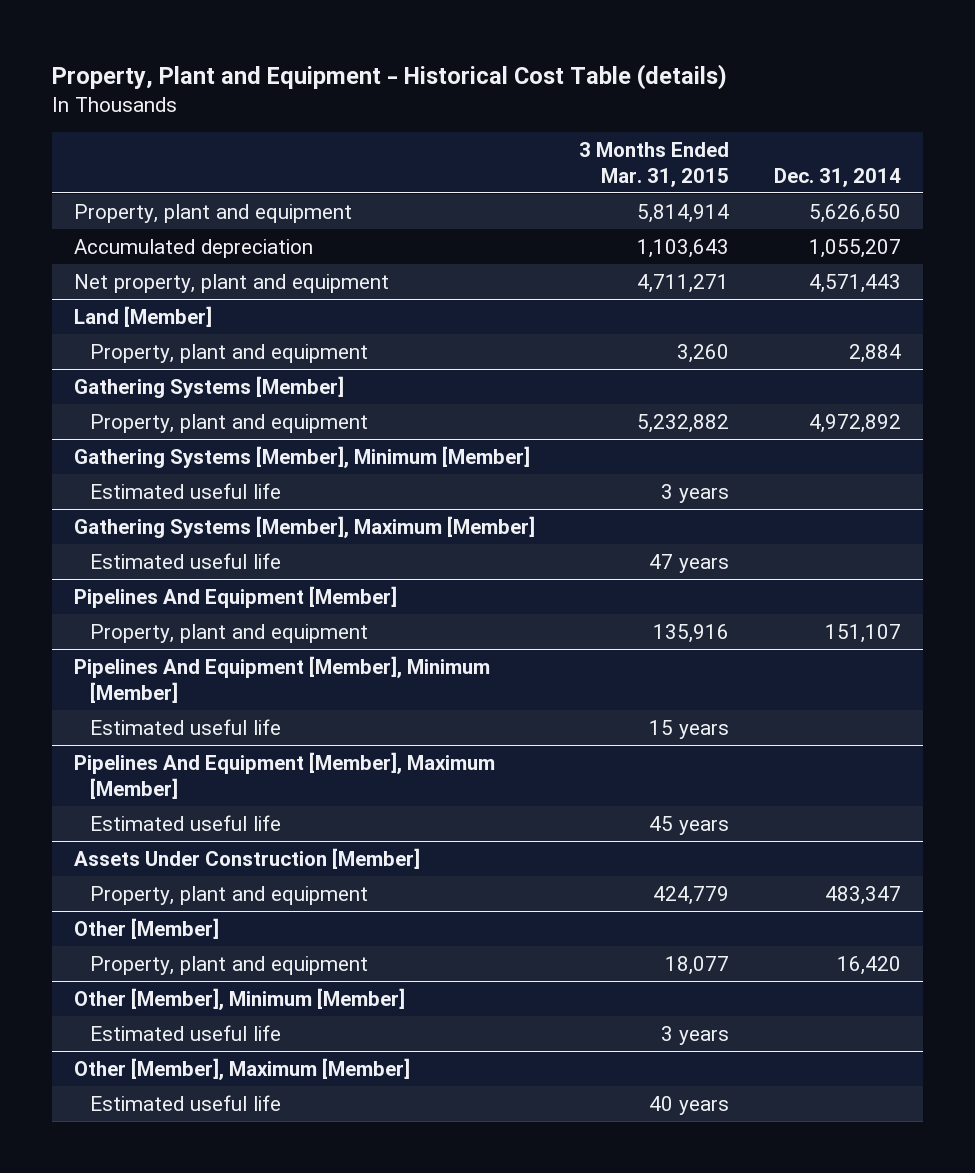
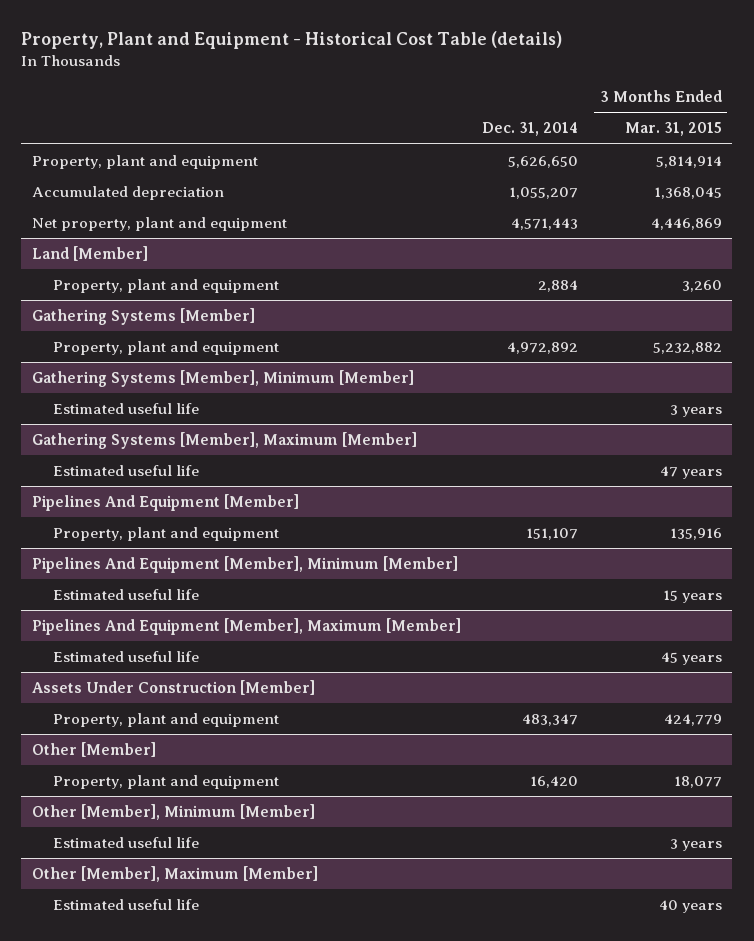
[637,238,730,258] 1,103,643 -> [653,186,722,199] 1,368,045
[637,273,730,293] 4,711,271 -> [650,217,722,230] 4,446,869

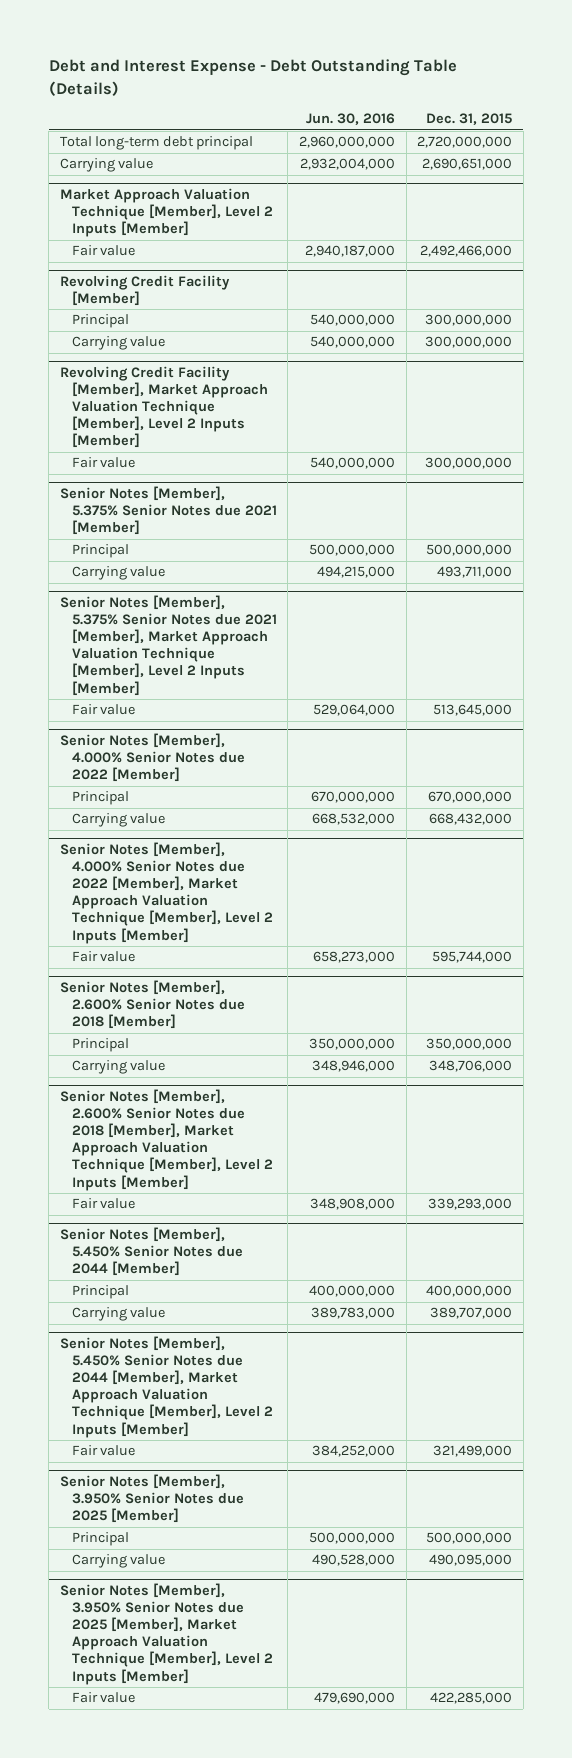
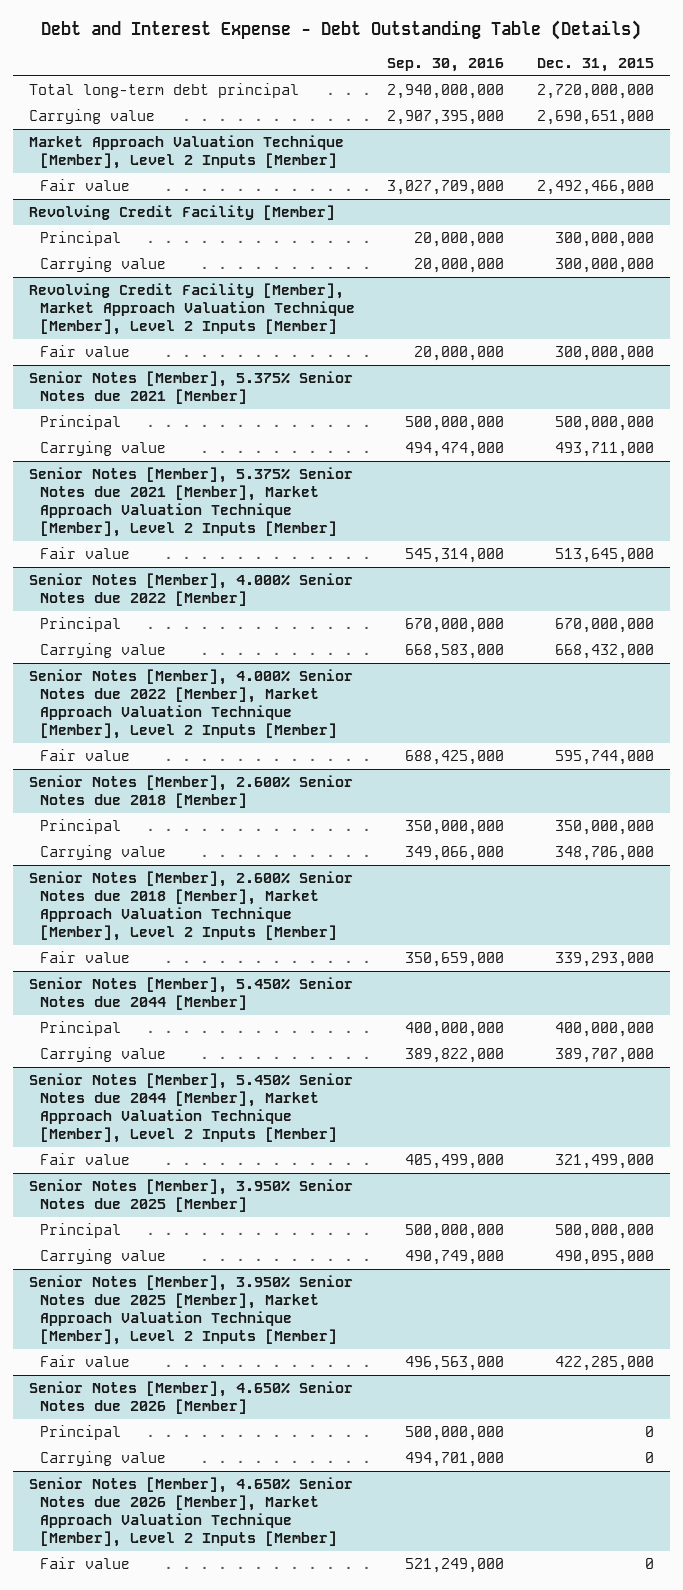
[305,113,395,126] Jun. 30, 2016 -> none
none -> [387,57,505,72] Sep. 30, 2016
none -> [29,1380,354,1415] Senior Notes [Member], 4.650% Senior Notes due 2026 [Member]
none -> [39,1424,121,1440] Principal
none -> [39,1450,166,1466] Carrying value
none -> [29,1476,354,1548] Senior Notes [Member], 4.650% Senior Notes due 2026 [Member], Market Approach Valuation Technique [Member], Level 2 Inputs [Member]
none -> [39,1556,130,1569] Fair value

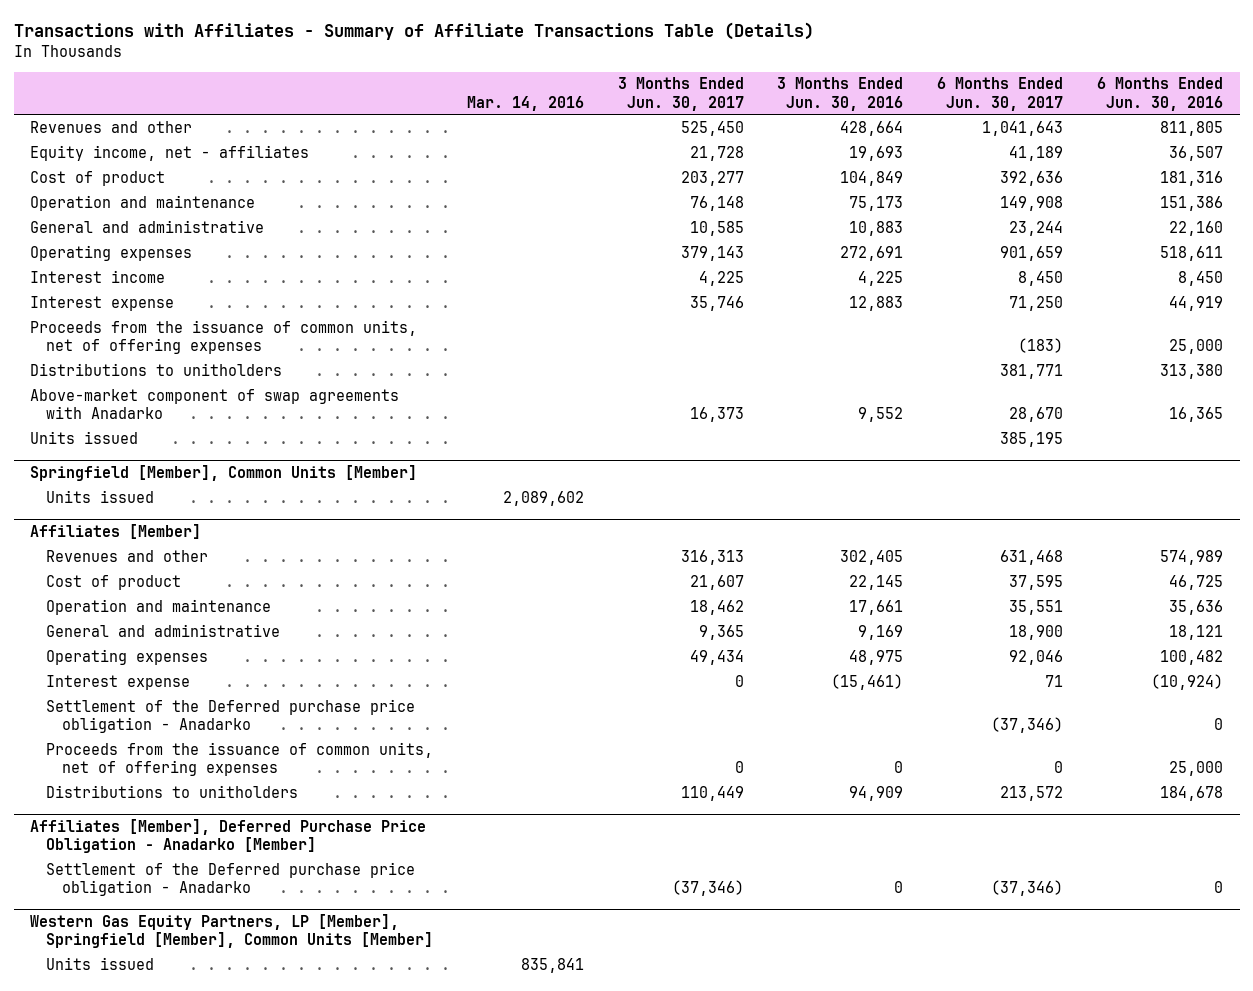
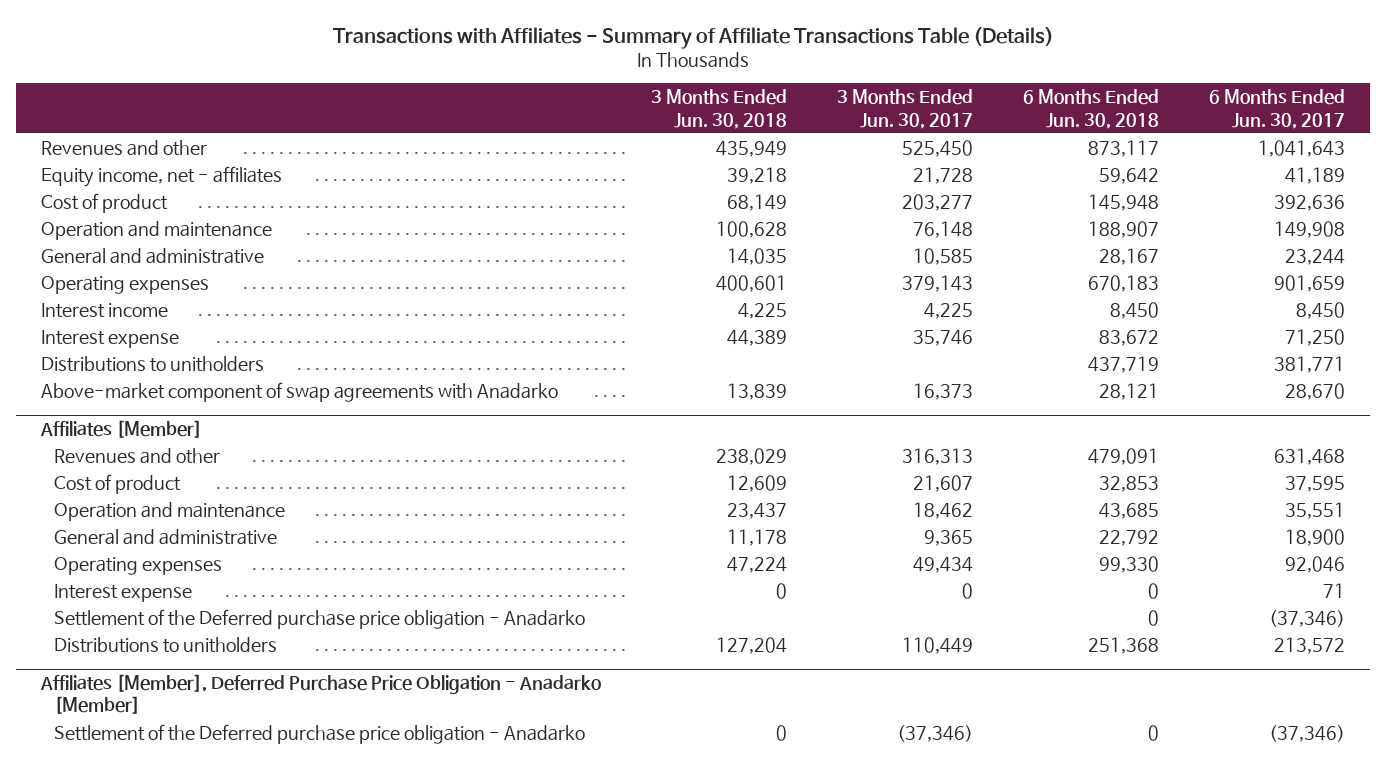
[466,95,584,111] Mar. 14, 2016 -> none
[777,77,904,111] 3 Months Ended Jun. 30, 2016 -> none
[1096,77,1223,111] 6 Months Ended Jun. 30, 2016 -> none
none -> [650,89,787,129] 3 Months Ended Jun. 30, 2018
none -> [1022,89,1159,129] 6 Months Ended Jun. 30, 2018
[30,319,418,354] Proceeds from the issuance of common units, net of offering expenses -> none
[30,430,139,444] Units issued -> none
[30,464,418,481] Springfield [Member], Common Units [Member] -> none
[46,489,155,503] Units issued -> none
[46,741,434,776] Proceeds from the issuance of common units, net of offering expenses -> none
[30,913,434,949] Western Gas Equity Partners, LP [Member], Springfield [Member], Common Units [Member] -> none
[46,956,155,970] Units issued -> none

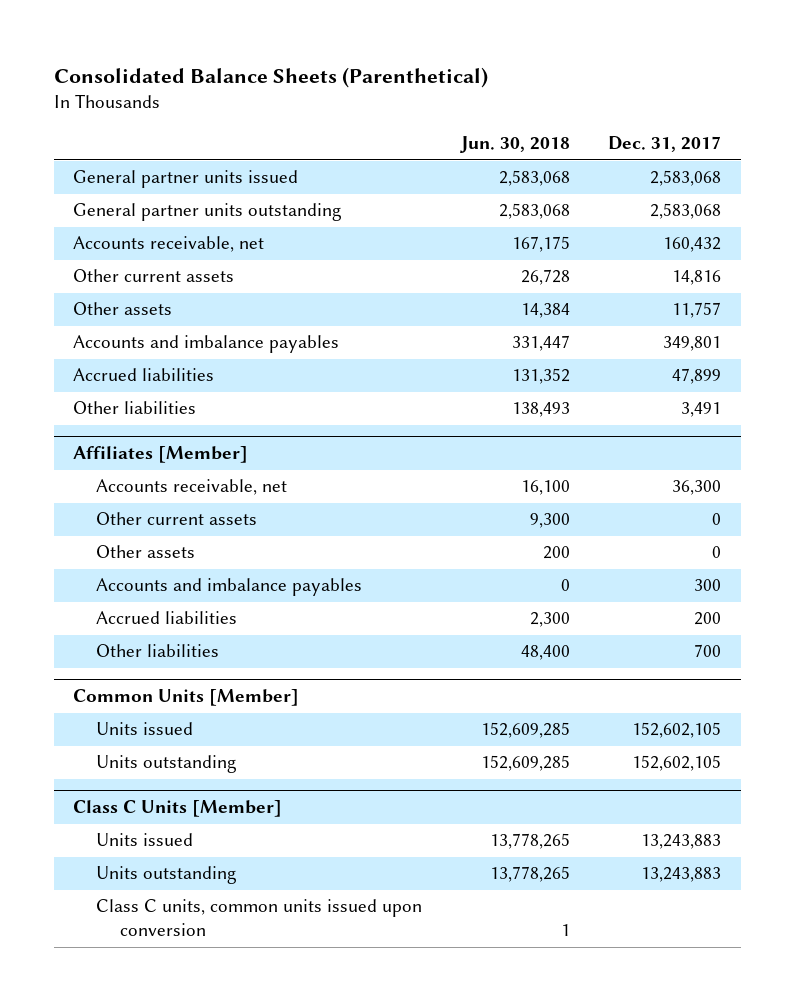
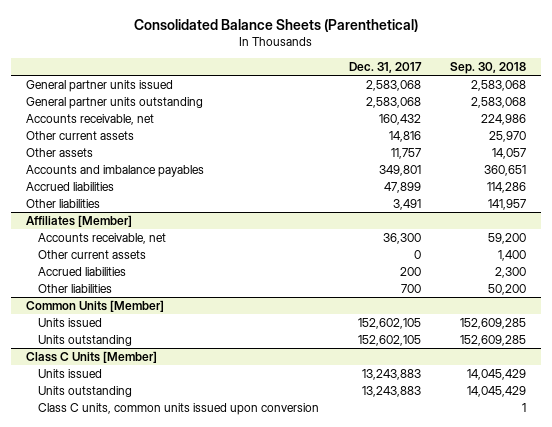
[459,136,570,154] Jun. 30, 2018 -> none
none -> [450,62,527,75] Sep. 30, 2018
[96,545,196,559] Other assets -> none
[96,578,363,597] Accounts and imbalance payables -> none

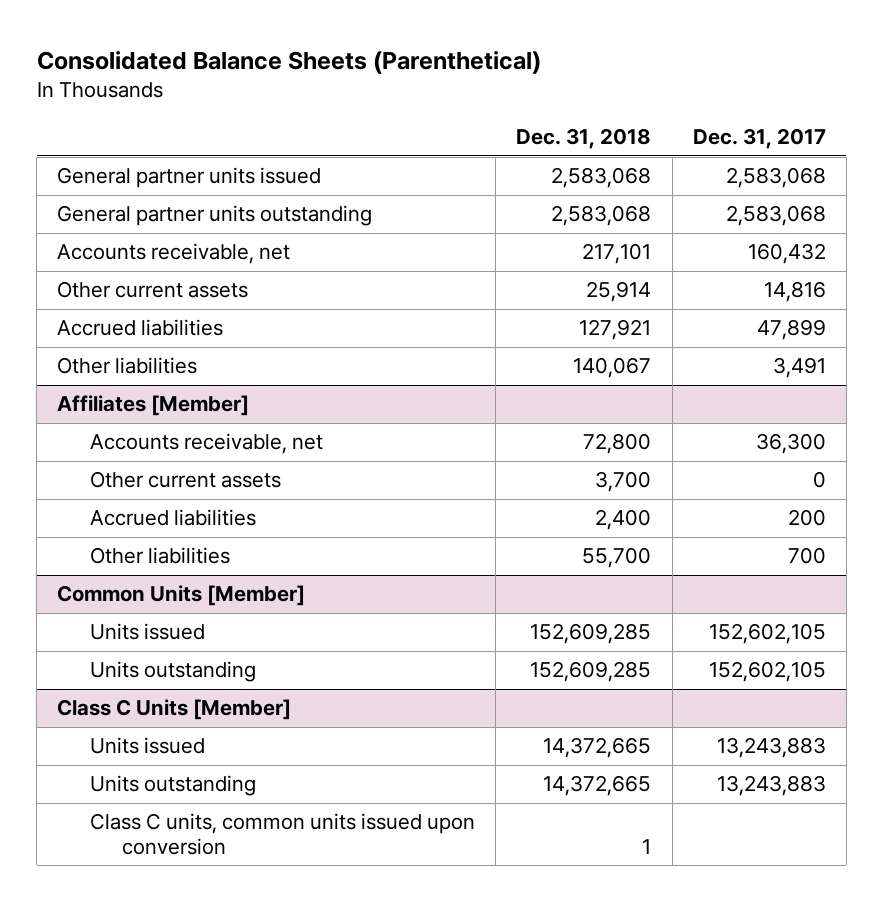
[450,62,527,75] Sep. 30, 2018 -> none
none -> [516,128,652,150] Dec. 31, 2018
[25,147,93,157] Other assets -> none
[25,164,204,177] Accounts and imbalance payables -> none

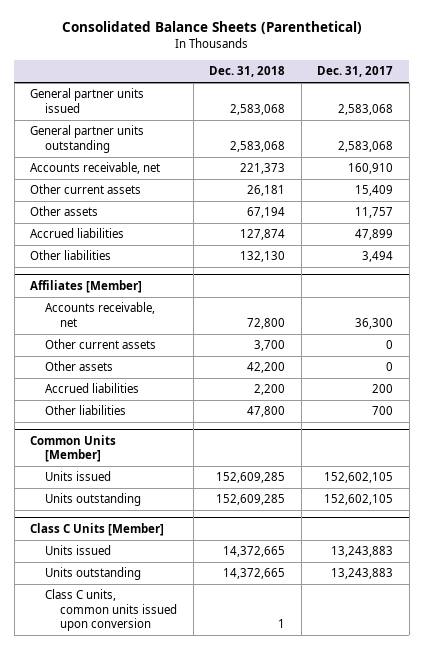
[582,243,652,265] 217,101 -> [240,163,286,175] 221,373
[747,243,826,265] 160,432 -> [348,163,394,175] 160,910
[586,281,652,303] 25,914 -> [247,185,286,197] 26,181
[763,281,826,303] 14,816 -> [355,185,394,197] 15,409
none -> [30,206,99,217] Other assets
[579,319,652,341] 127,921 -> [240,229,286,241] 127,874
[573,357,652,379] 140,067 -> [240,251,286,263] 132,130
[772,357,826,379] 3,491 -> [362,251,394,263] 3,494
none -> [45,361,114,372] Other assets
[595,509,652,531] 2,400 -> [254,384,286,396] 2,200
[582,547,652,569] 55,700 -> [247,406,286,418] 47,800

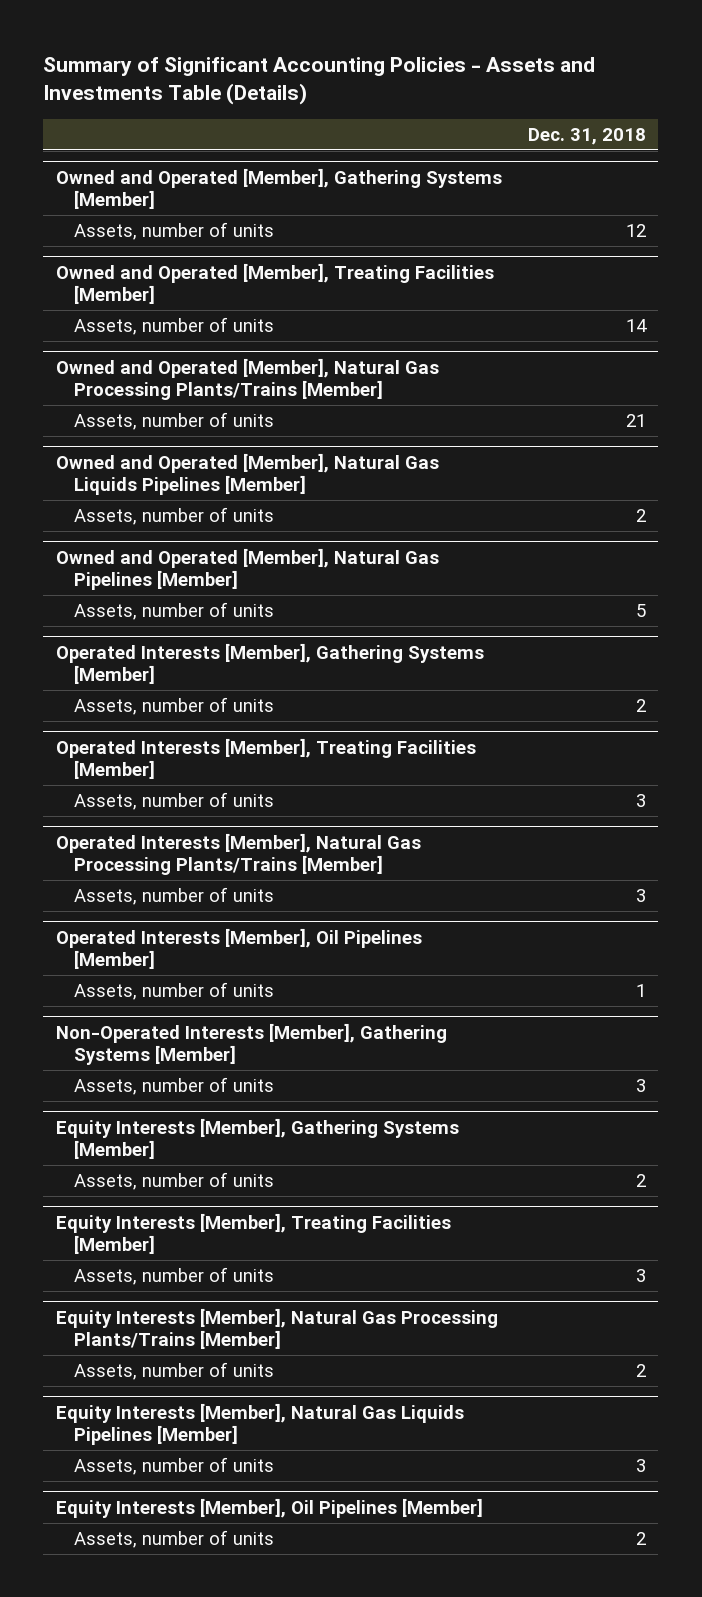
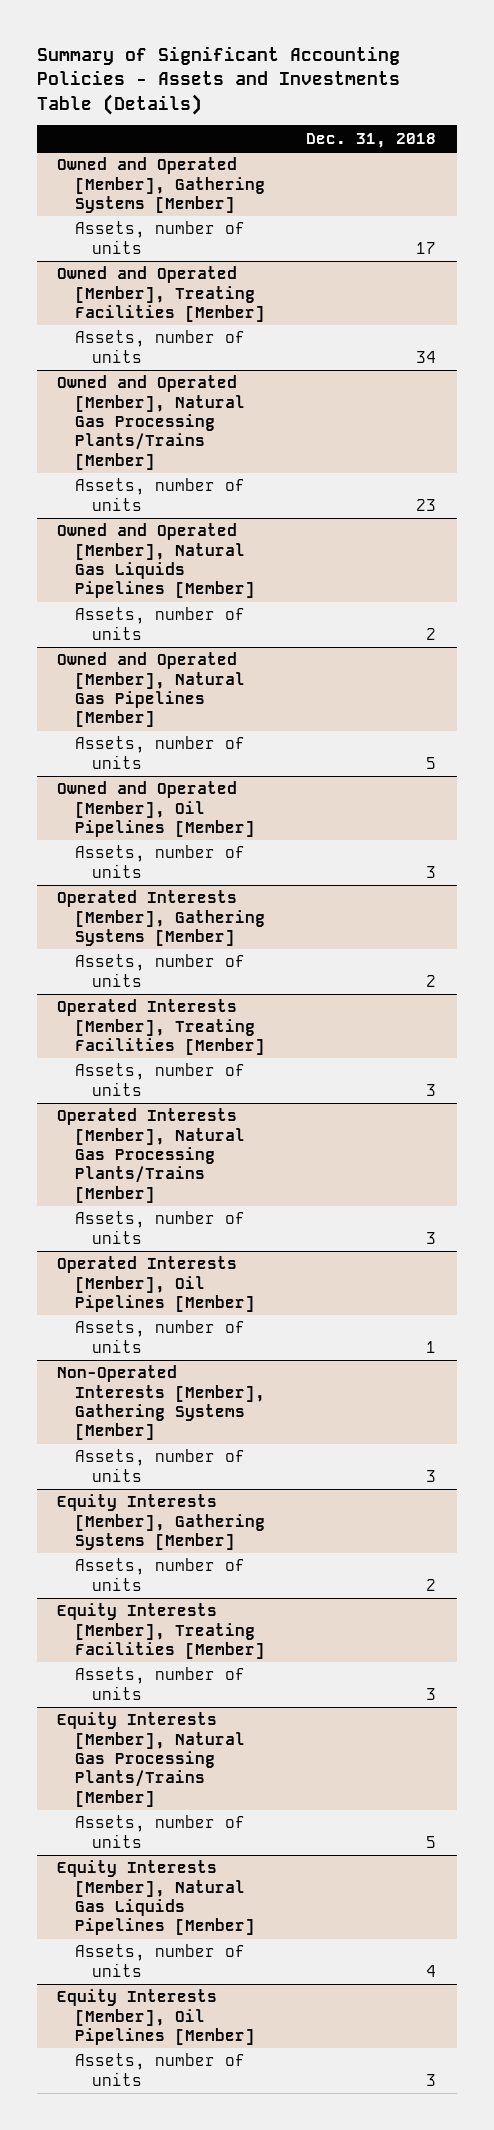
[625,224,646,238] 12 -> [416,241,437,254] 17
[625,319,647,333] 14 -> [416,350,437,363] 34
[625,414,646,428] 21 -> [416,498,437,511] 23
none -> [57,781,255,837] Owned and Operated [Member], Oil Pipelines [Member]
none -> [74,845,245,878] Assets, number of units
[635,1364,646,1378] 2 -> [426,1835,437,1848] 5
[635,1459,646,1473] 3 -> [426,1964,437,1977] 4
[635,1532,646,1546] 2 -> [426,2073,437,2086] 3

